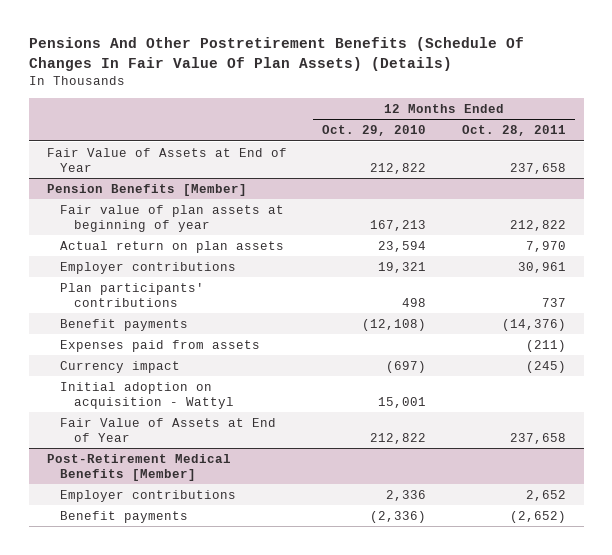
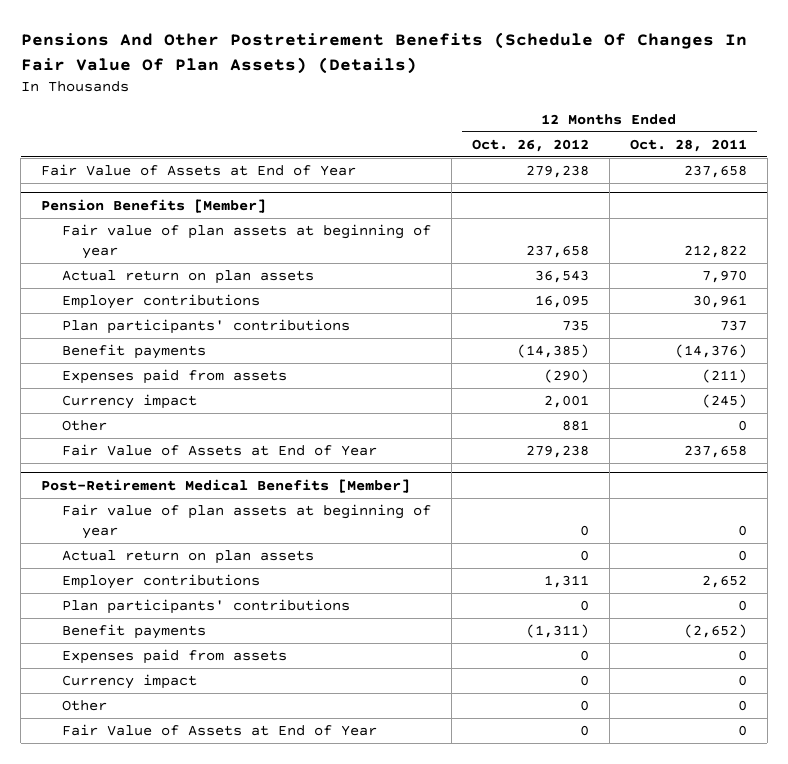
[322,125,427,137] Oct. 29, 2010 -> none
none -> [471,138,589,152] Oct. 26, 2012
[60,381,235,409] Initial adoption on acquisition - Wattyl -> none
none -> [61,420,107,432] Other
none -> [61,504,431,539] Fair value of plan assets at beginning of year
none -> [61,550,314,565] Actual return on plan assets
none -> [61,599,350,615] Plan participants' contributions
none -> [61,649,287,665] Expenses paid from assets
none -> [61,674,197,690] Currency impact
none -> [61,700,107,712] Other
none -> [61,724,377,737] Fair Value of Assets at End of Year

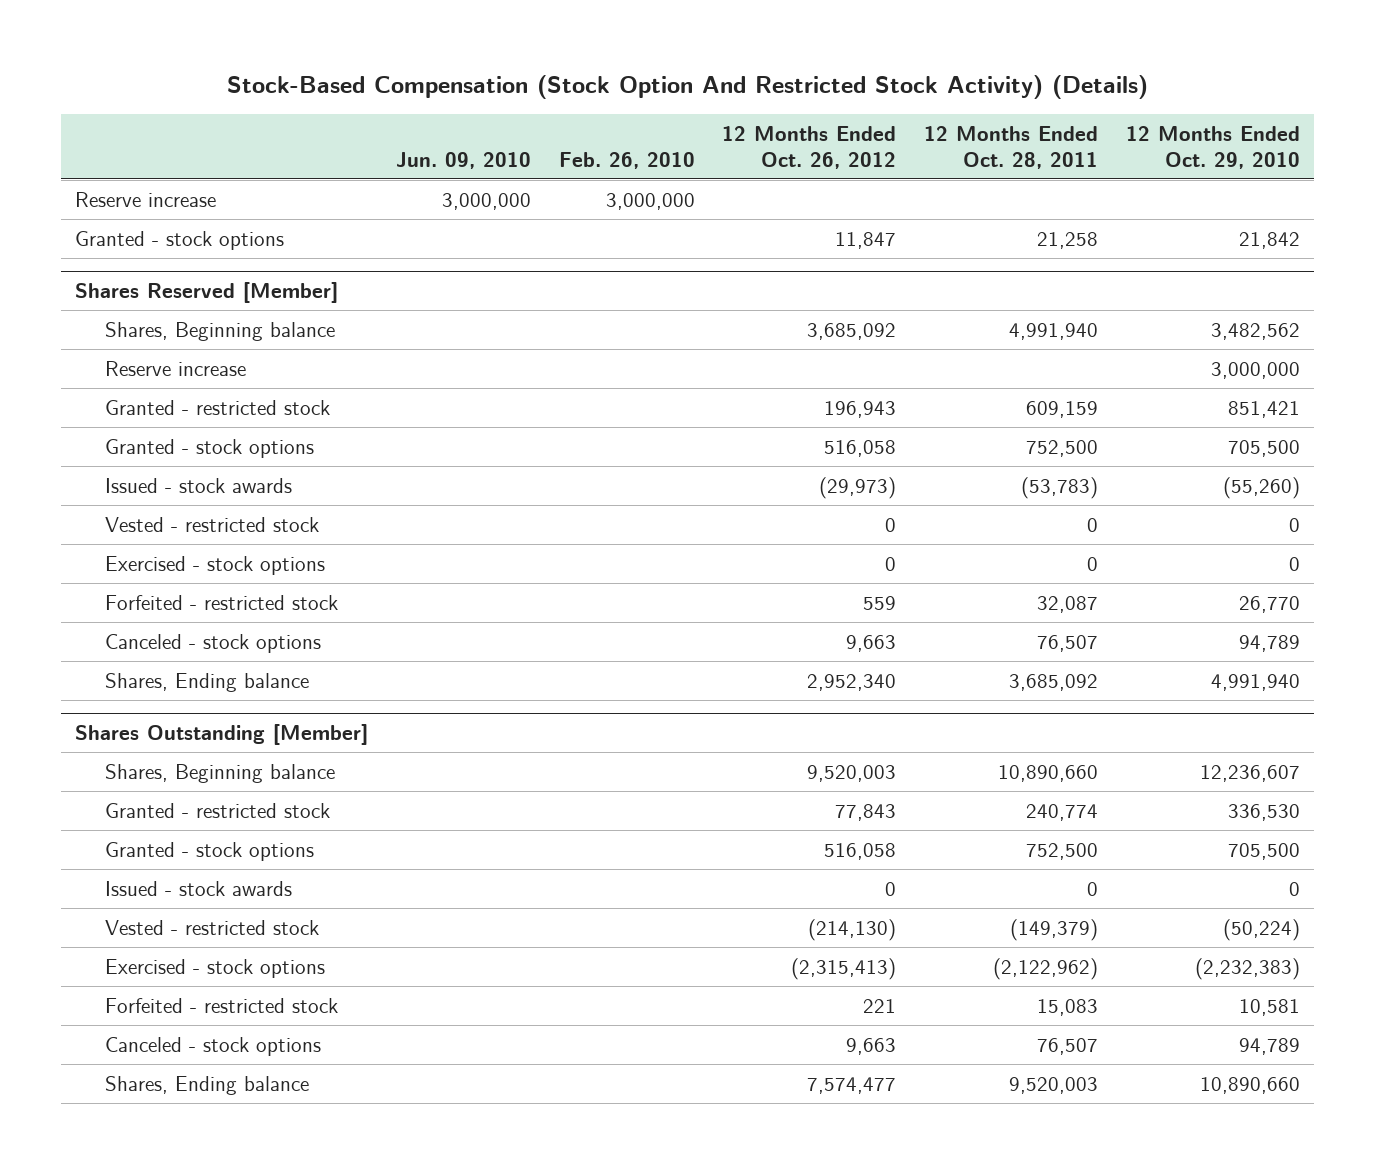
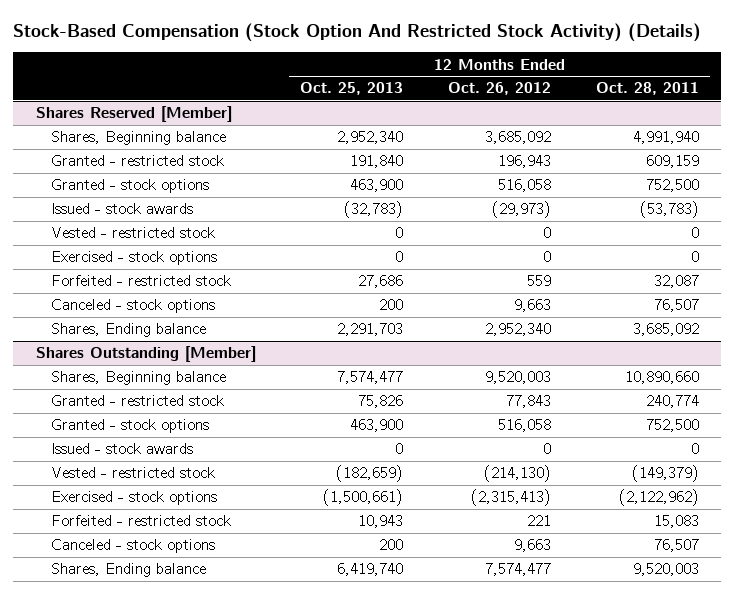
[395,151,531,169] Jun. 09, 2010 -> none
[558,151,695,169] Feb. 26, 2010 -> none
[1125,125,1300,169] 12 Months Ended Oct. 29, 2010 -> none
none -> [300,82,404,96] Oct. 25, 2013
[75,191,217,207] Reserve increase -> none
[75,230,285,250] Granted - stock options -> none
[105,360,247,376] Reserve increase -> none

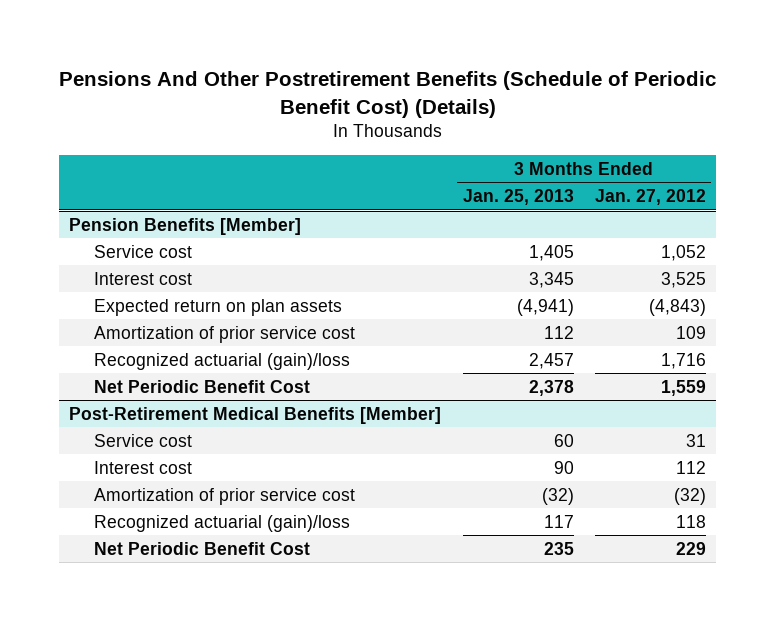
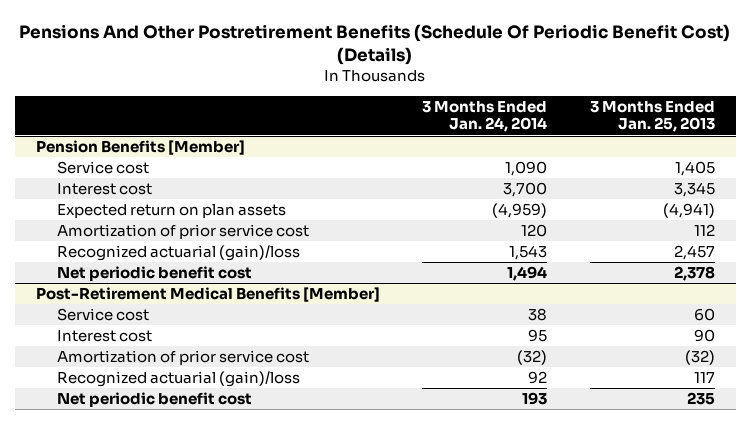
[58,71,716,118] Pensions And Other Postretirement Benefits (Schedule of Periodic Benefit Cost) (Details) -> [19,23,731,65] Pensions And Other Postretirement Benefits (Schedule Of Periodic Benefit Cost) (Details)
[594,189,706,206] Jan. 27, 2012 -> none
none -> [422,101,548,133] 3 Months Ended Jan. 24, 2014
[93,379,310,393] Net Periodic Benefit Cost -> [56,266,252,282] Net periodic benefit cost
[93,541,310,555] Net Periodic Benefit Cost -> [56,392,252,408] Net periodic benefit cost

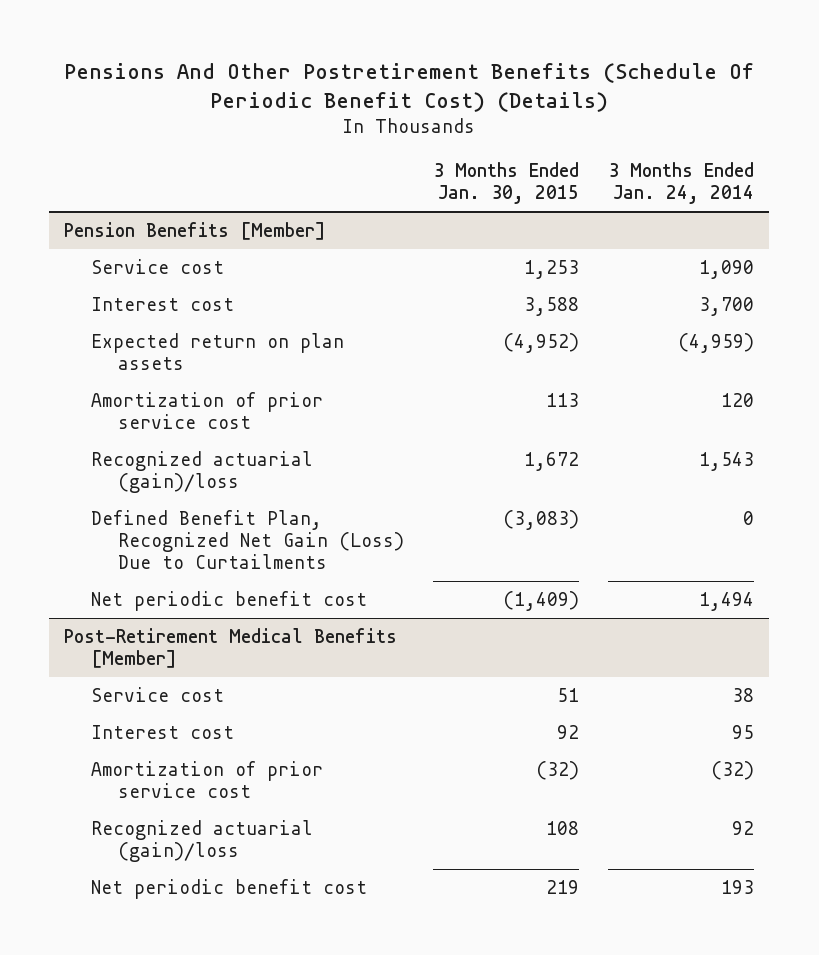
[589,101,715,133] 3 Months Ended Jan. 25, 2013 -> none
none -> [433,162,580,205] 3 Months Ended Jan. 30, 2015
none -> [90,509,404,570] Defined Benefit Plan, Recognized Net Gain (Loss) Due to Curtailments

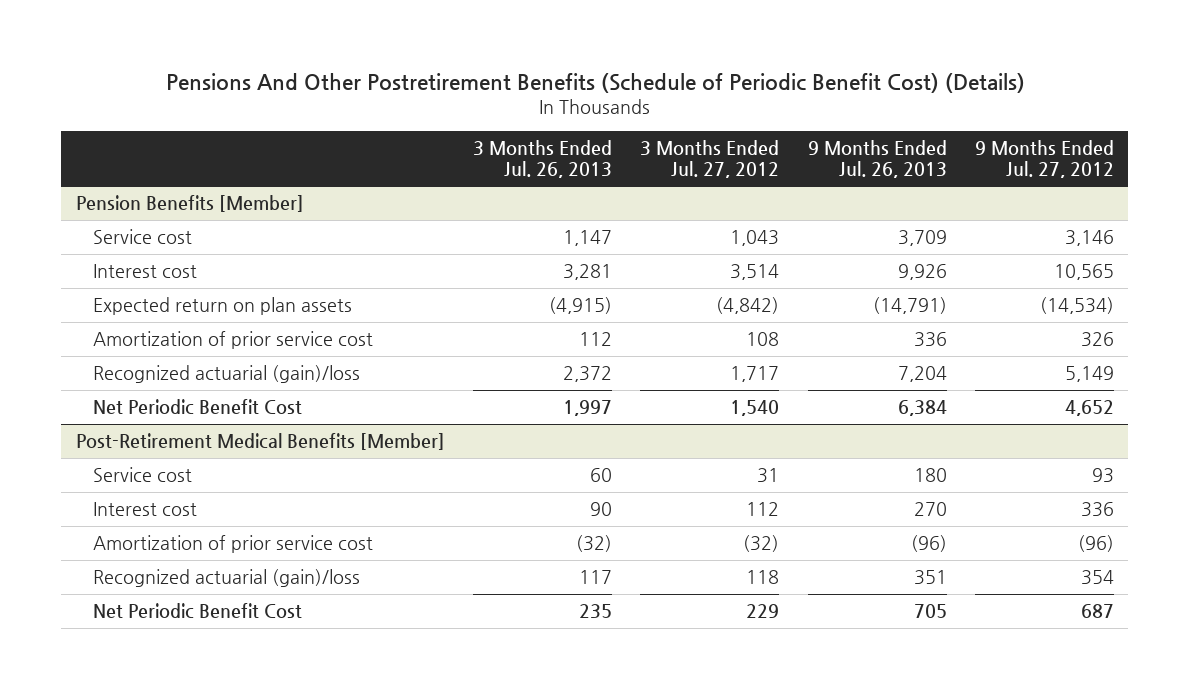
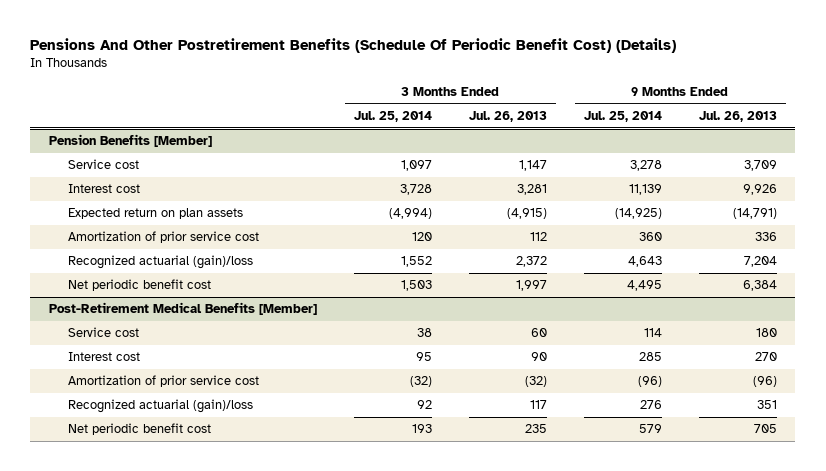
[165,73,1025,94] Pensions And Other Postretirement Benefits (Schedule of Periodic Benefit Cost) (Details) -> [30,38,677,54] Pensions And Other Postretirement Benefits (Schedule Of Periodic Benefit Cost) (Details)
[640,140,780,178] 3 Months Ended Jul. 27, 2012 -> none
[975,140,1115,178] 9 Months Ended Jul. 27, 2012 -> none
none -> [353,111,432,123] Jul. 25, 2014
none -> [583,111,662,123] Jul. 25, 2014
[93,399,303,416] Net Periodic Benefit Cost -> [67,279,211,292] Net periodic benefit cost
[93,603,303,620] Net Periodic Benefit Cost -> [67,423,211,436] Net periodic benefit cost

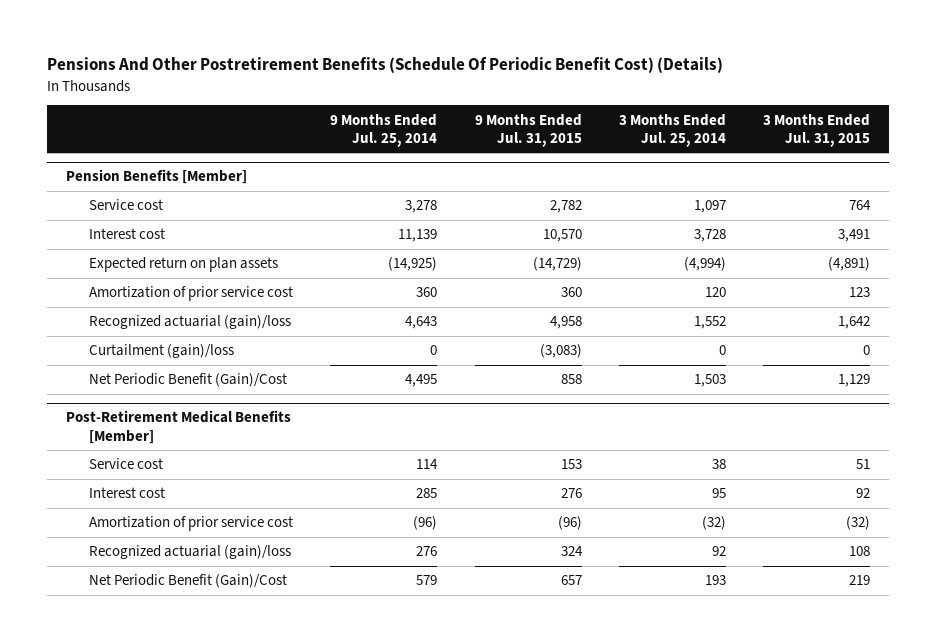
[468,111,547,123] Jul. 26, 2013 -> none
[698,111,777,123] Jul. 26, 2013 -> none
none -> [474,113,582,148] 9 Months Ended Jul. 31, 2015
none -> [763,113,871,148] 3 Months Ended Jul. 31, 2015
none -> [88,344,234,359] Curtailment (gain)/loss
[67,279,211,292] Net periodic benefit cost -> [88,373,287,388] Net Periodic Benefit (Gain)/Cost
[67,423,211,436] Net periodic benefit cost -> [88,574,287,589] Net Periodic Benefit (Gain)/Cost

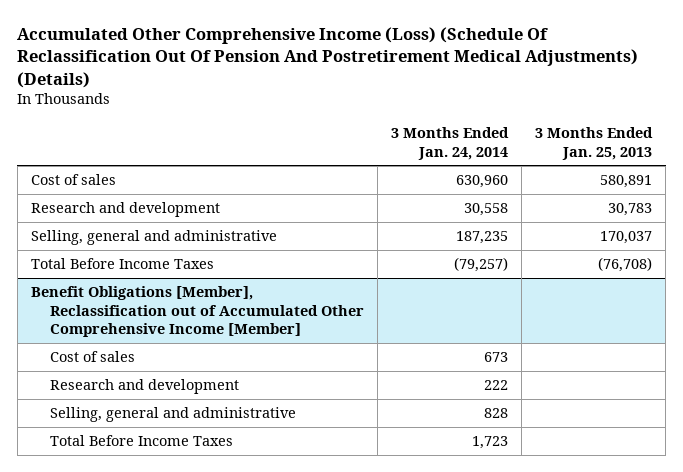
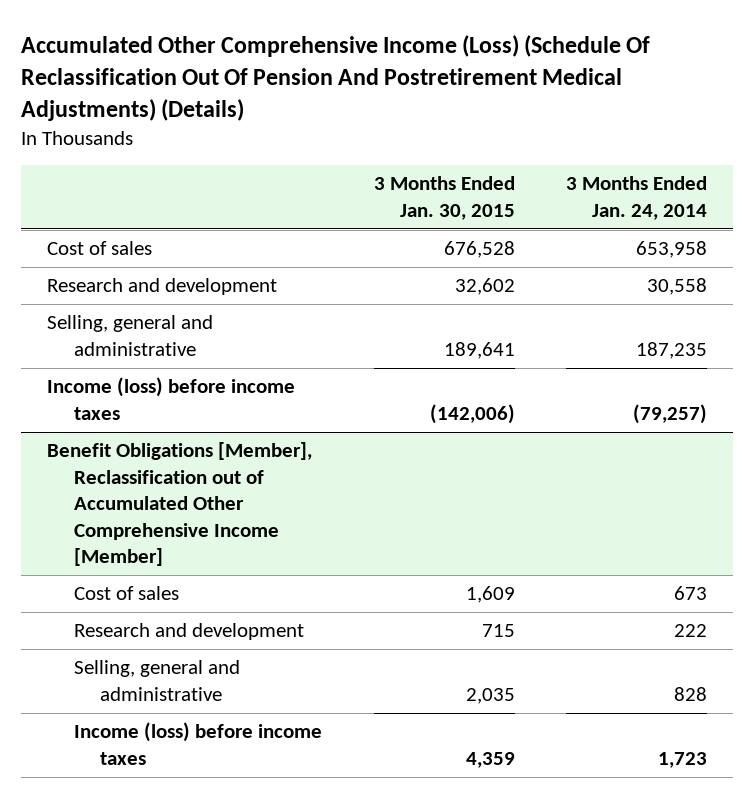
[535,127,654,160] 3 Months Ended Jan. 25, 2013 -> none
none -> [373,176,515,220] 3 Months Ended Jan. 30, 2015
[456,175,509,189] 630,960 -> [636,241,708,259] 653,958
[30,258,214,270] Total Before Income Taxes -> [47,377,296,420] Income (loss) before income taxes
[50,435,234,447] Total Before Income Taxes -> [73,722,322,765] Income (loss) before income taxes

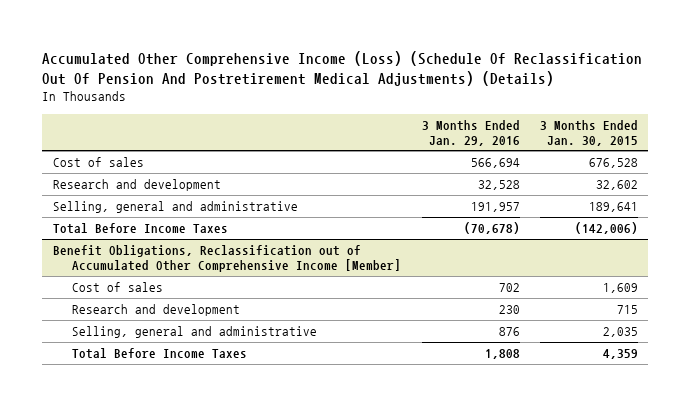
[566,176,708,220] 3 Months Ended Jan. 24, 2014 -> none
none -> [421,119,520,146] 3 Months Ended Jan. 29, 2016
[47,377,296,420] Income (loss) before income taxes -> [52,223,228,235] Total Before Income Taxes
[47,442,313,567] Benefit Obligations [Member], Reclassification out of Accumulated Other Comprehensive Income [Member] -> [52,245,402,273] Benefit Obligations, Reclassification out of Accumulated Other Comprehensive Income [Member]
[73,722,322,765] Income (loss) before income taxes -> [72,348,248,360] Total Before Income Taxes

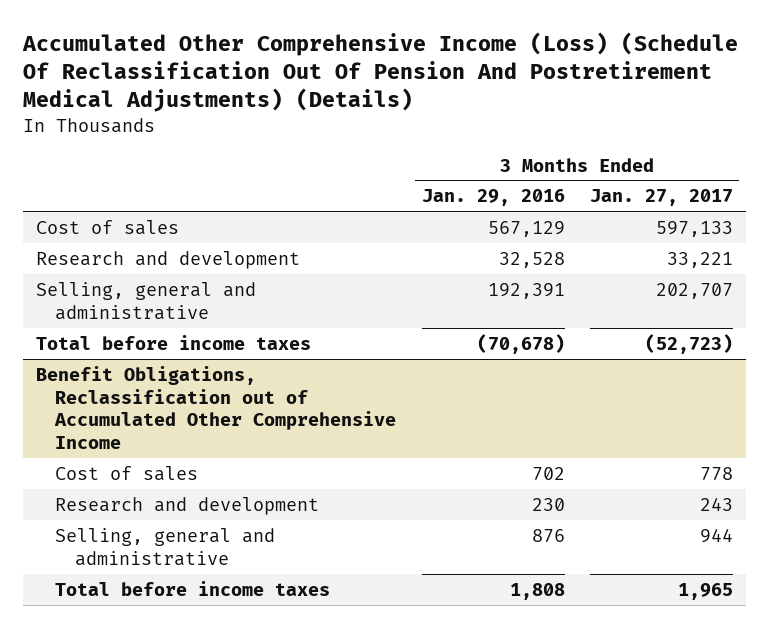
[540,119,639,146] 3 Months Ended Jan. 30, 2015 -> none
none -> [589,189,733,207] Jan. 27, 2017
[470,158,520,169] 566,694 -> [487,220,565,237] 567,129
[470,202,520,213] 191,957 -> [487,282,565,299] 192,391
[52,223,228,235] Total Before Income Taxes -> [35,334,311,350] Total before income taxes
[52,245,402,273] Benefit Obligations, Reclassification out of Accumulated Other Comprehensive Income [Member] -> [35,365,397,450] Benefit Obligations, Reclassification out of Accumulated Other Comprehensive Income
[72,348,248,360] Total Before Income Taxes -> [55,580,331,596] Total before income taxes

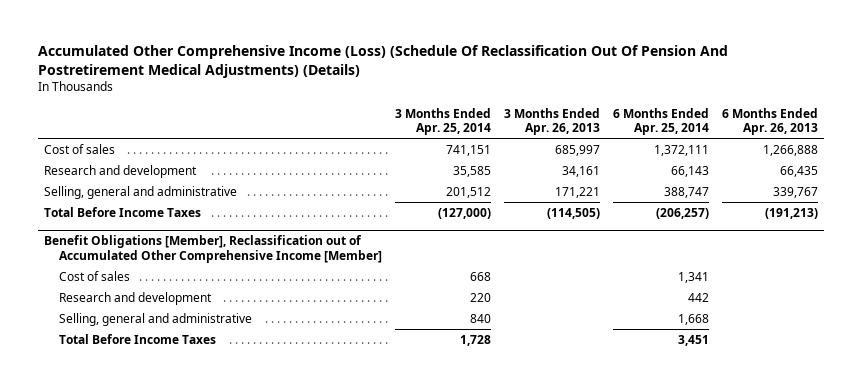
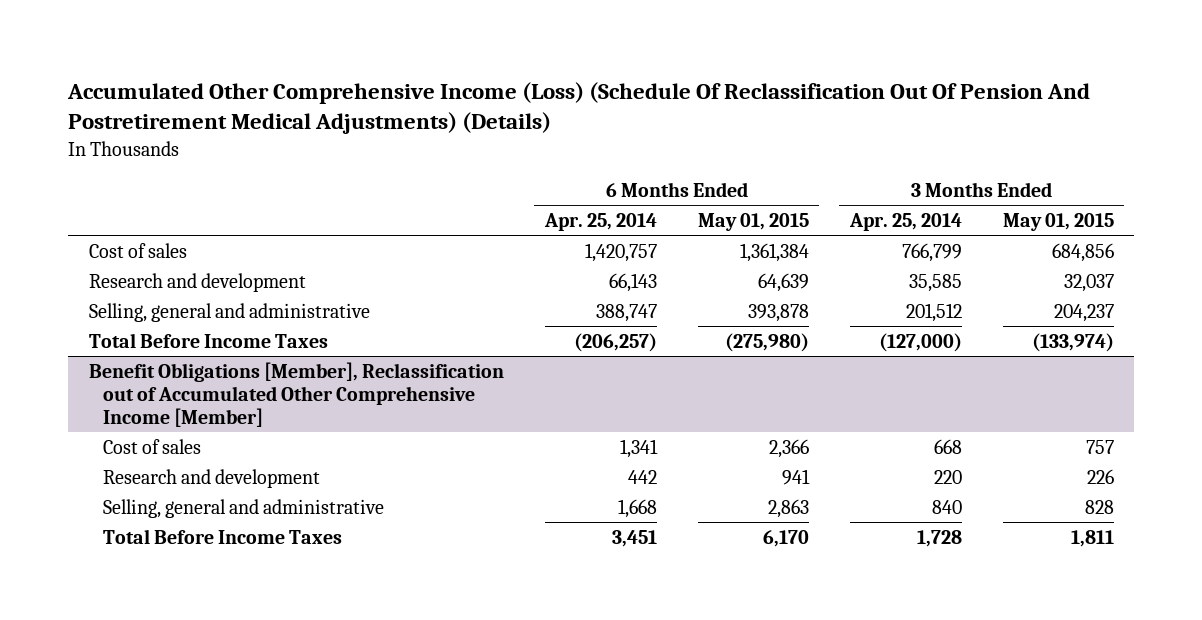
[503,107,600,136] 3 Months Ended Apr. 26, 2013 -> none
[721,107,818,136] 6 Months Ended Apr. 26, 2013 -> none
none -> [697,213,809,232] May 01, 2015
none -> [1002,213,1114,232] May 01, 2015
[445,144,491,156] 741,151 -> [901,242,962,262] 766,799
[653,144,709,156] 1,372,111 -> [584,242,657,262] 1,420,757

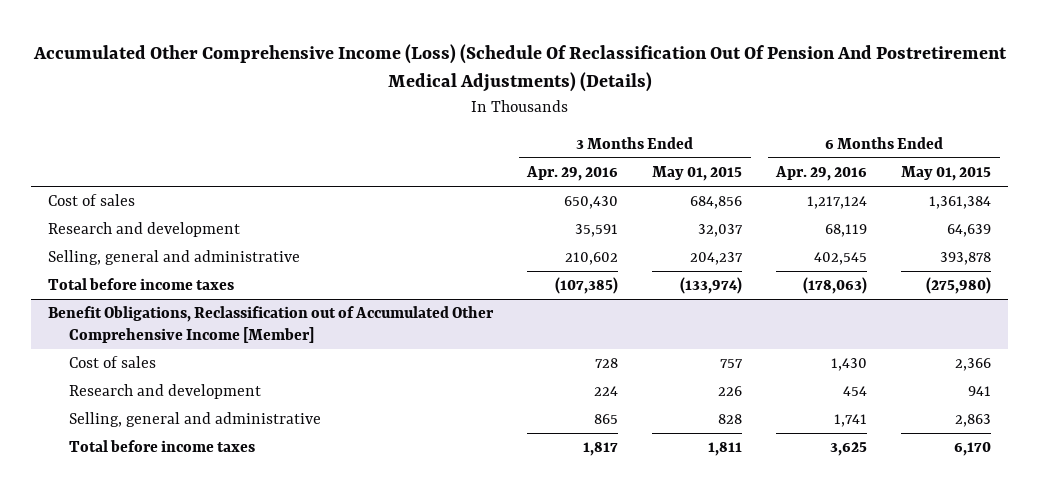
[543,213,657,232] Apr. 25, 2014 -> none
[848,213,962,232] Apr. 25, 2014 -> none
none -> [526,166,619,182] Apr. 29, 2016
none -> [775,166,868,182] Apr. 29, 2016
[88,332,328,348] Total Before Income Taxes -> [48,278,235,291] Total before income taxes
[88,361,504,427] Benefit Obligations [Member], Reclassification out of Accumulated Other Comprehensive Income [Member] -> [48,306,495,344] Benefit Obligations, Reclassification out of Accumulated Other Comprehensive Income [Member]
[103,528,343,544] Total Before Income Taxes -> [69,440,256,453] Total before income taxes

